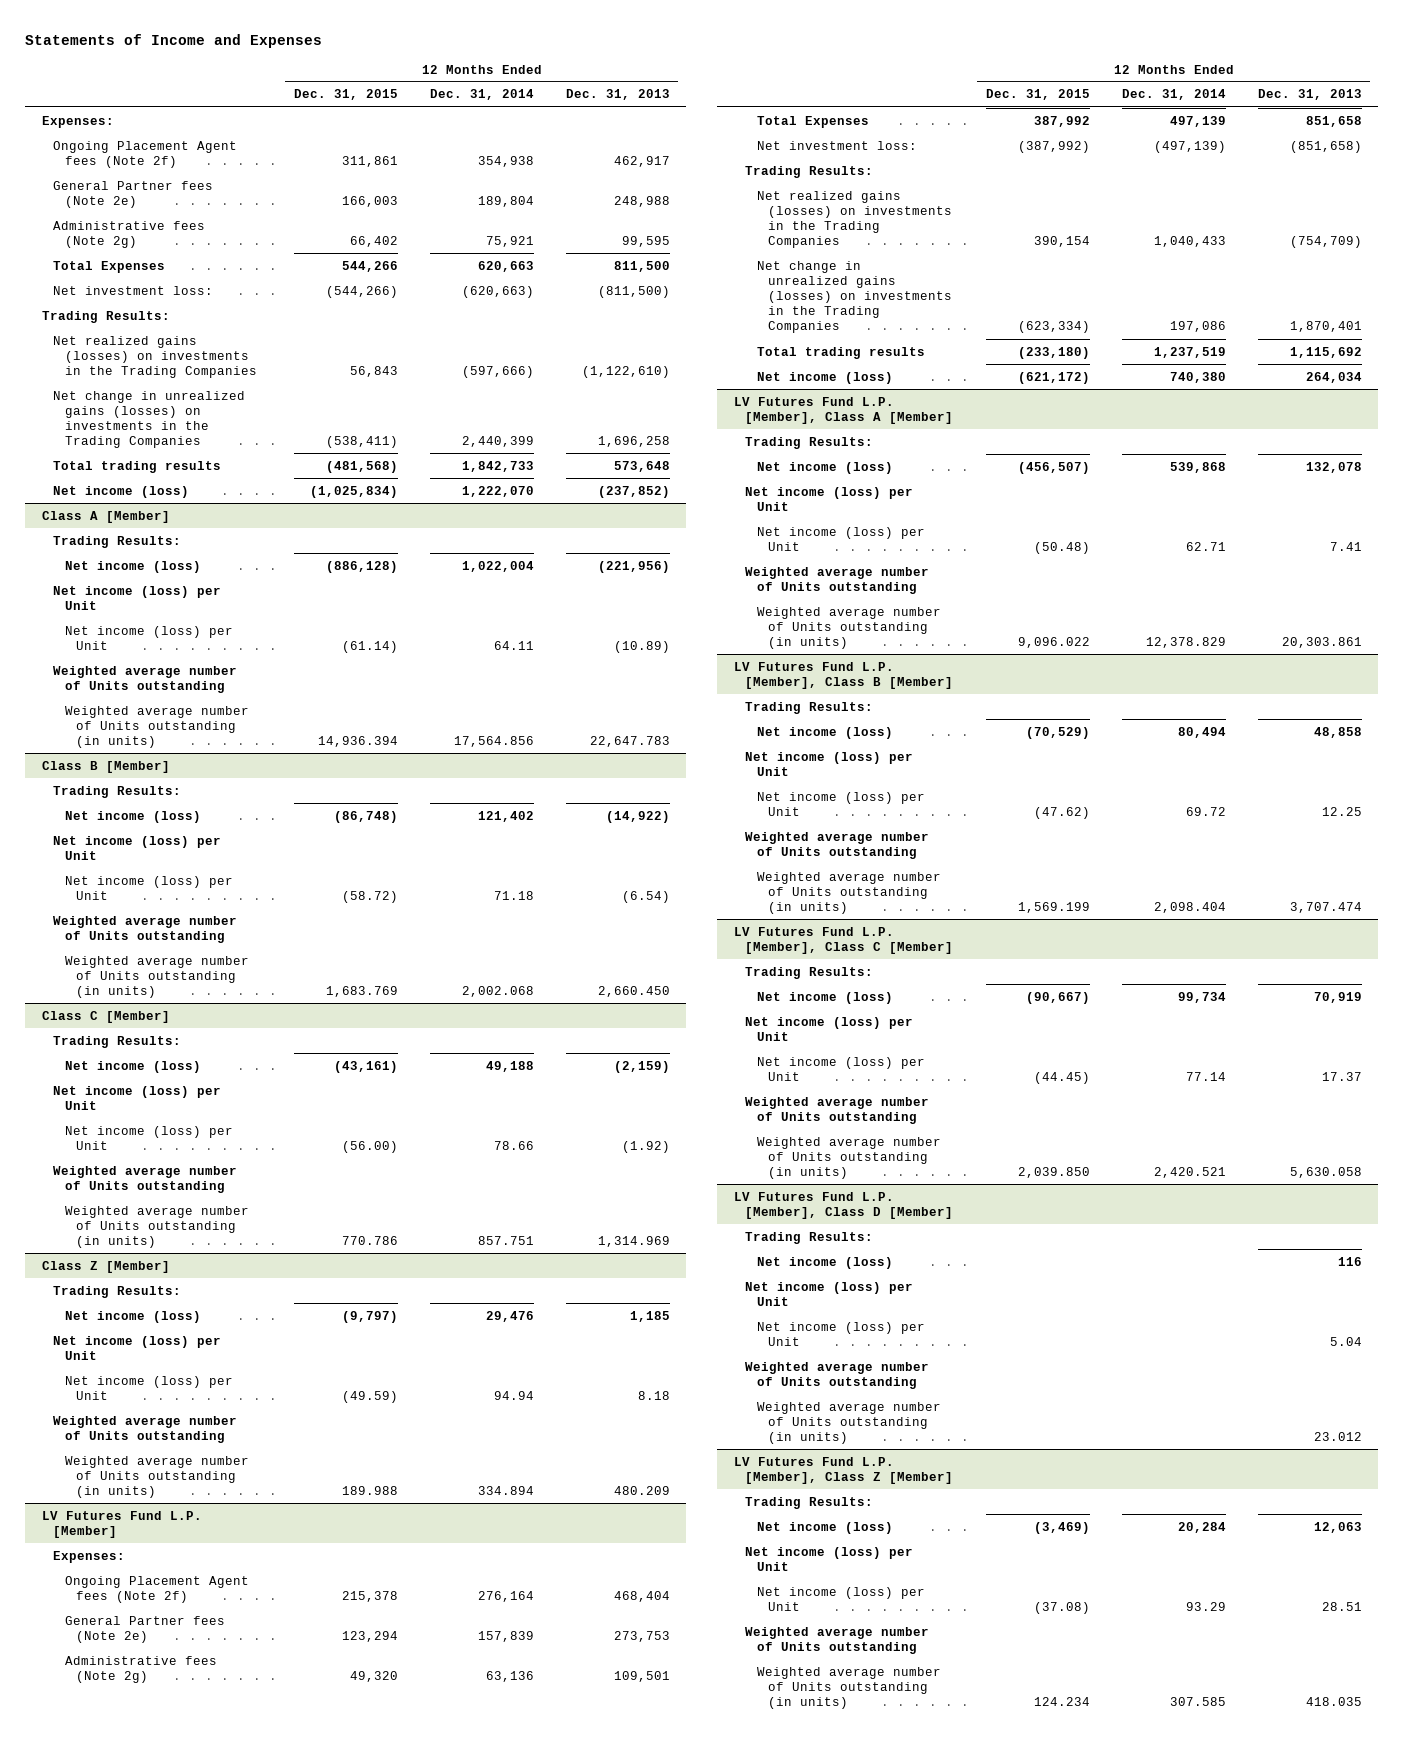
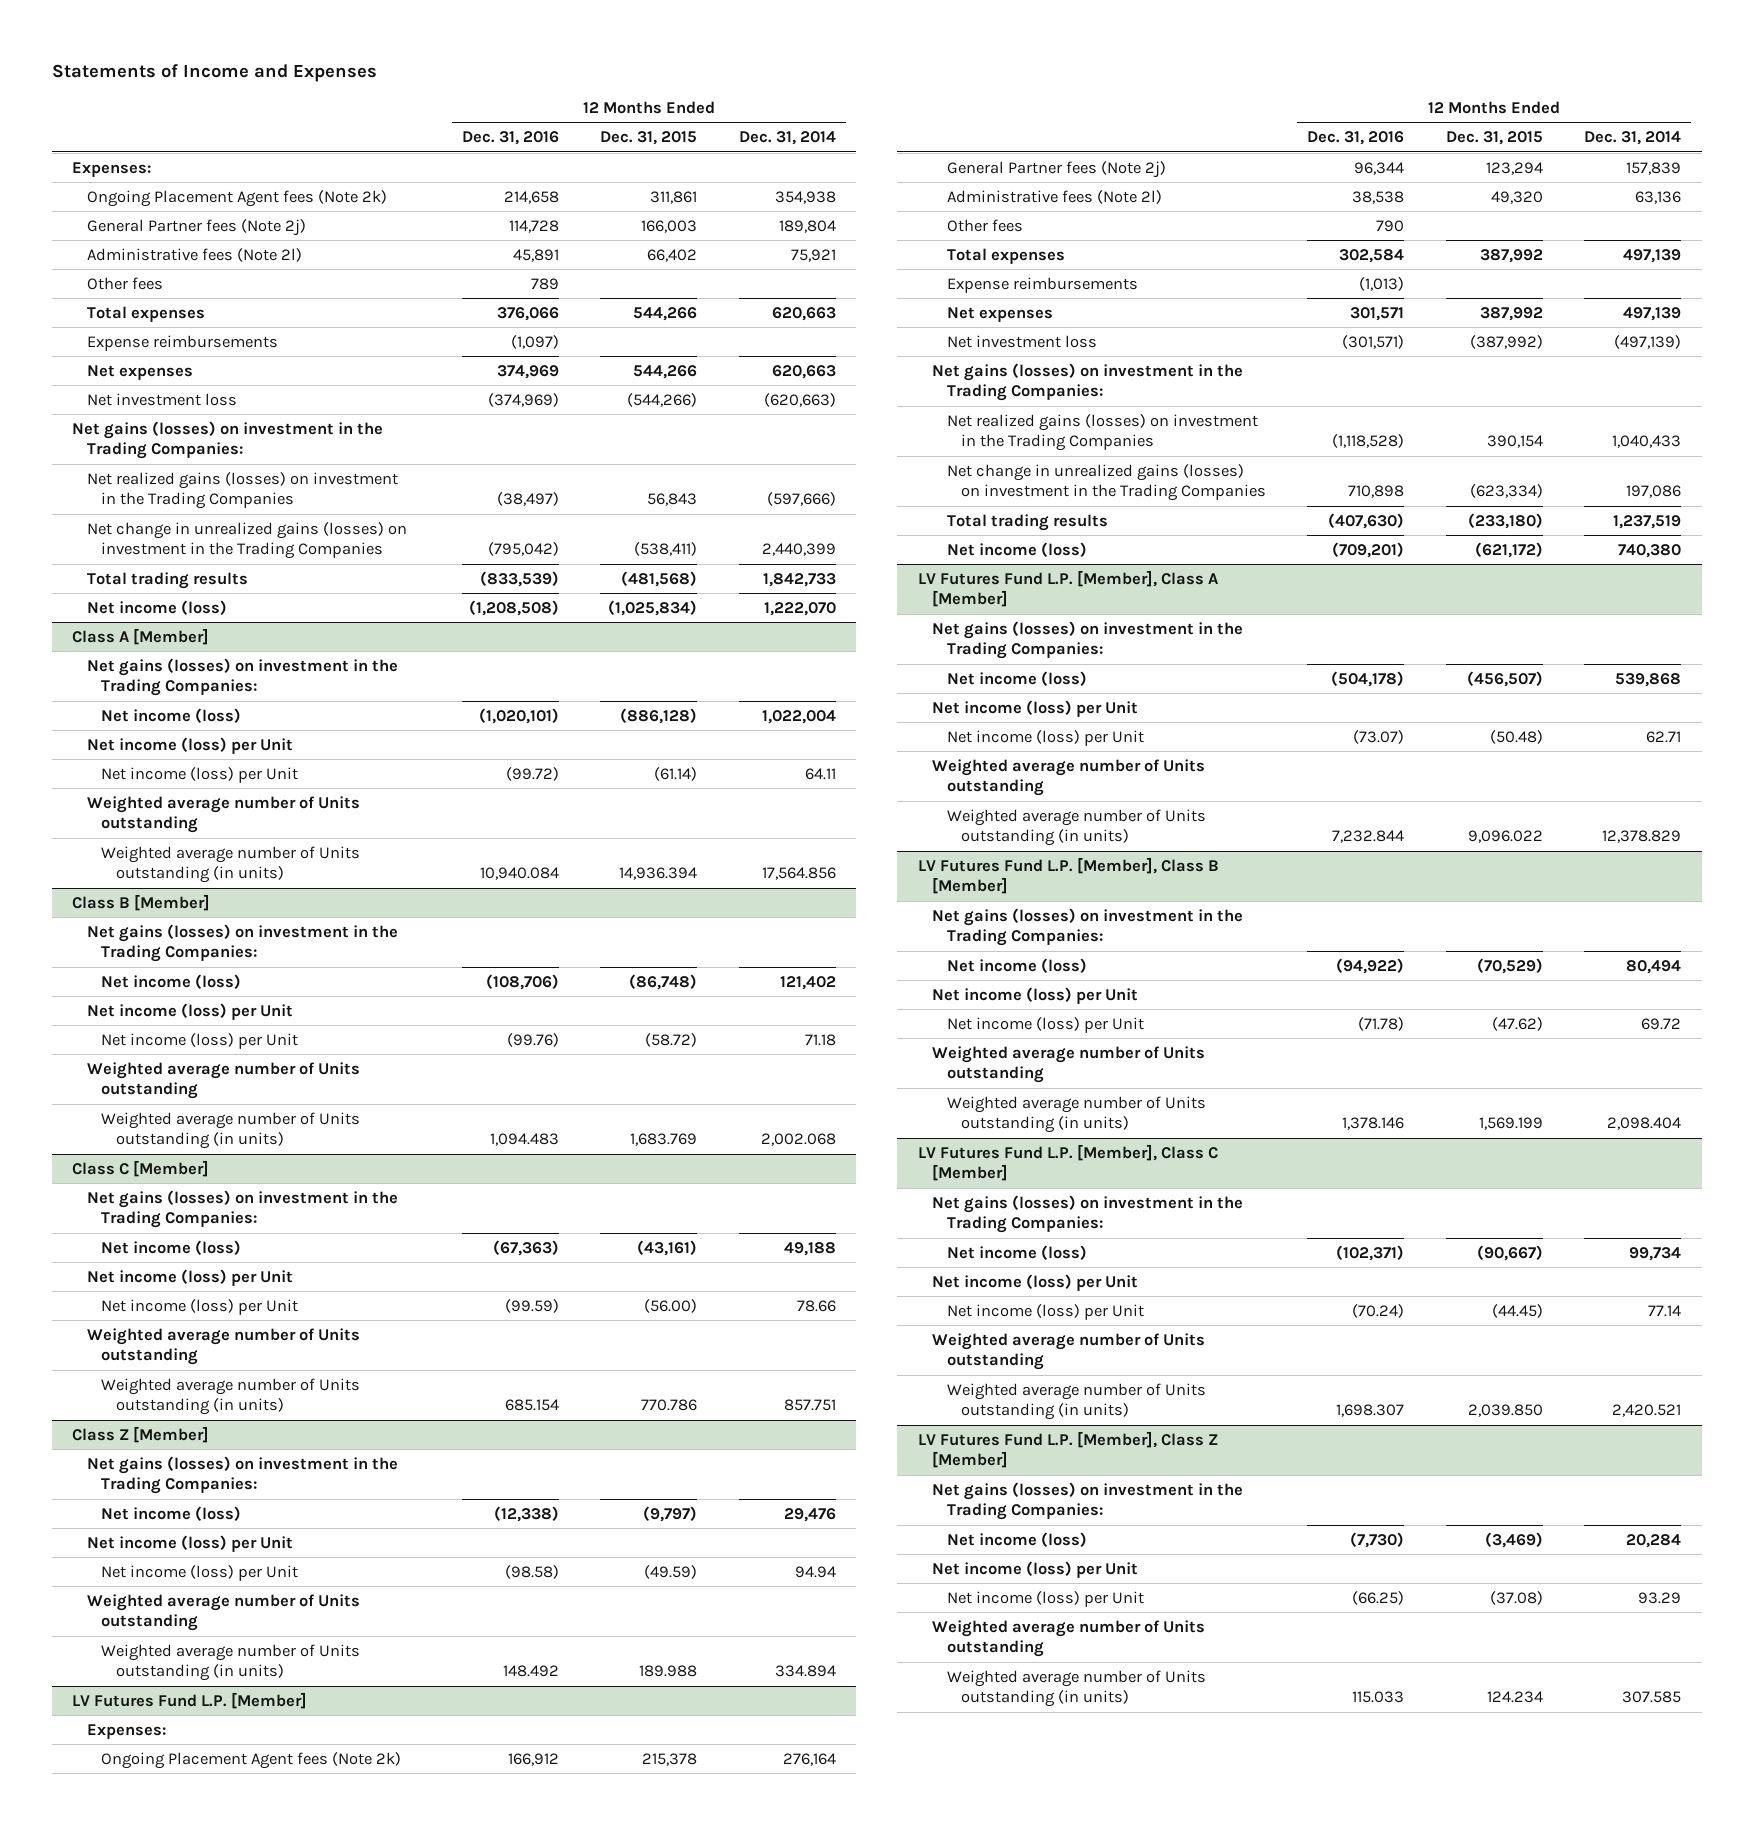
[566,89,671,101] Dec. 31, 2013 -> none
none -> [462,131,560,146] Dec. 31, 2016
[41,310,170,323] Trading Results: -> none
[53,140,238,168] Ongoing Placement Agent fees (Note 2f) -> [86,189,387,207] Ongoing Placement Agent fees (Note 2k)
[53,180,214,208] General Partner fees (Note 2e) -> [86,218,306,236] General Partner fees (Note 2j)
[53,220,206,248] Administrative fees (Note 2g) -> [86,247,302,262] Administrative fees (Note 2l)
none -> [86,276,163,290] Other fees
[53,260,166,273] Total Expenses -> [86,305,205,322] Total expenses
none -> [86,334,278,351] Expense reimbursements
none -> [86,364,193,380] Net expenses
[53,285,214,295] Net investment loss: -> [86,392,237,406] Net investment loss
none -> [72,420,384,460] Net gains (losses) on investment in the Trading Companies:
[53,335,257,378] Net realized gains (losses) on investments in the Trading Companies -> [86,471,398,510] Net realized gains (losses) on investment in the Trading Companies
[53,390,246,449] Net change in unrealized gains (losses) on investments in the Trading Companies -> [86,521,407,560] Net change in unrealized gains (losses) on investment in the Trading Companies
[53,535,182,548] Trading Results: -> none
none -> [86,657,398,697] Net gains (losses) on investment in the Trading Companies:
[53,785,182,798] Trading Results: -> none
none -> [86,923,398,963] Net gains (losses) on investment in the Trading Companies:
[53,1035,182,1048] Trading Results: -> none
none -> [86,1189,398,1229] Net gains (losses) on investment in the Trading Companies:
[53,1285,182,1298] Trading Results: -> none
none -> [86,1455,398,1495] Net gains (losses) on investment in the Trading Companies:
[745,165,874,178] Trading Results: -> none
[64,1575,249,1603] Ongoing Placement Agent fees (Note 2f) -> [101,1751,402,1769] Ongoing Placement Agent fees (Note 2k)
[64,1615,225,1643] General Partner fees (Note 2e) -> [946,160,1166,178] General Partner fees (Note 2j)
[64,1655,217,1683] Administrative fees (Note 2g) -> [946,189,1162,204] Administrative fees (Note 2l)
none -> [946,218,1023,232] Other fees
[756,115,869,128] Total Expenses -> [946,247,1065,264] Total expenses
none -> [946,276,1138,293] Expense reimbursements
none -> [946,306,1053,322] Net expenses
[756,140,917,150] Net investment loss: -> [946,334,1097,348] Net investment loss
none -> [932,362,1244,402] Net gains (losses) on investment in the Trading Companies:
[756,190,953,249] Net realized gains (losses) on investments in the Trading Companies -> [946,413,1258,452] Net realized gains (losses) on investment in the Trading Companies
[756,260,953,334] Net change in unrealized gains (losses) on investments in the Trading Companies -> [946,463,1267,502] Net change in unrealized gains (losses) on investment in the Trading Companies
[745,436,874,449] Trading Results: -> none
none -> [932,620,1244,660] Net gains (losses) on investment in the Trading Companies:
[745,701,874,714] Trading Results: -> none
none -> [932,907,1244,947] Net gains (losses) on investment in the Trading Companies:
[745,966,874,979] Trading Results: -> none
none -> [932,1194,1244,1234] Net gains (losses) on investment in the Trading Companies:
[733,1191,954,1219] LV Futures Fund L.P. [Member], Class D [Member] -> none
[745,1231,874,1244] Trading Results: -> none
[756,1256,893,1269] Net income (loss) -> none
[745,1281,914,1306] Net income (loss) per Unit -> none
[756,1321,925,1346] Net income (loss) per Unit -> none
[745,1361,930,1389] Weighted average number of Units outstanding -> none
[756,1401,941,1444] Weighted average number of Units outstanding (in units) -> none
[745,1496,874,1509] Trading Results: -> none
none -> [932,1481,1244,1521] Net gains (losses) on investment in the Trading Companies:

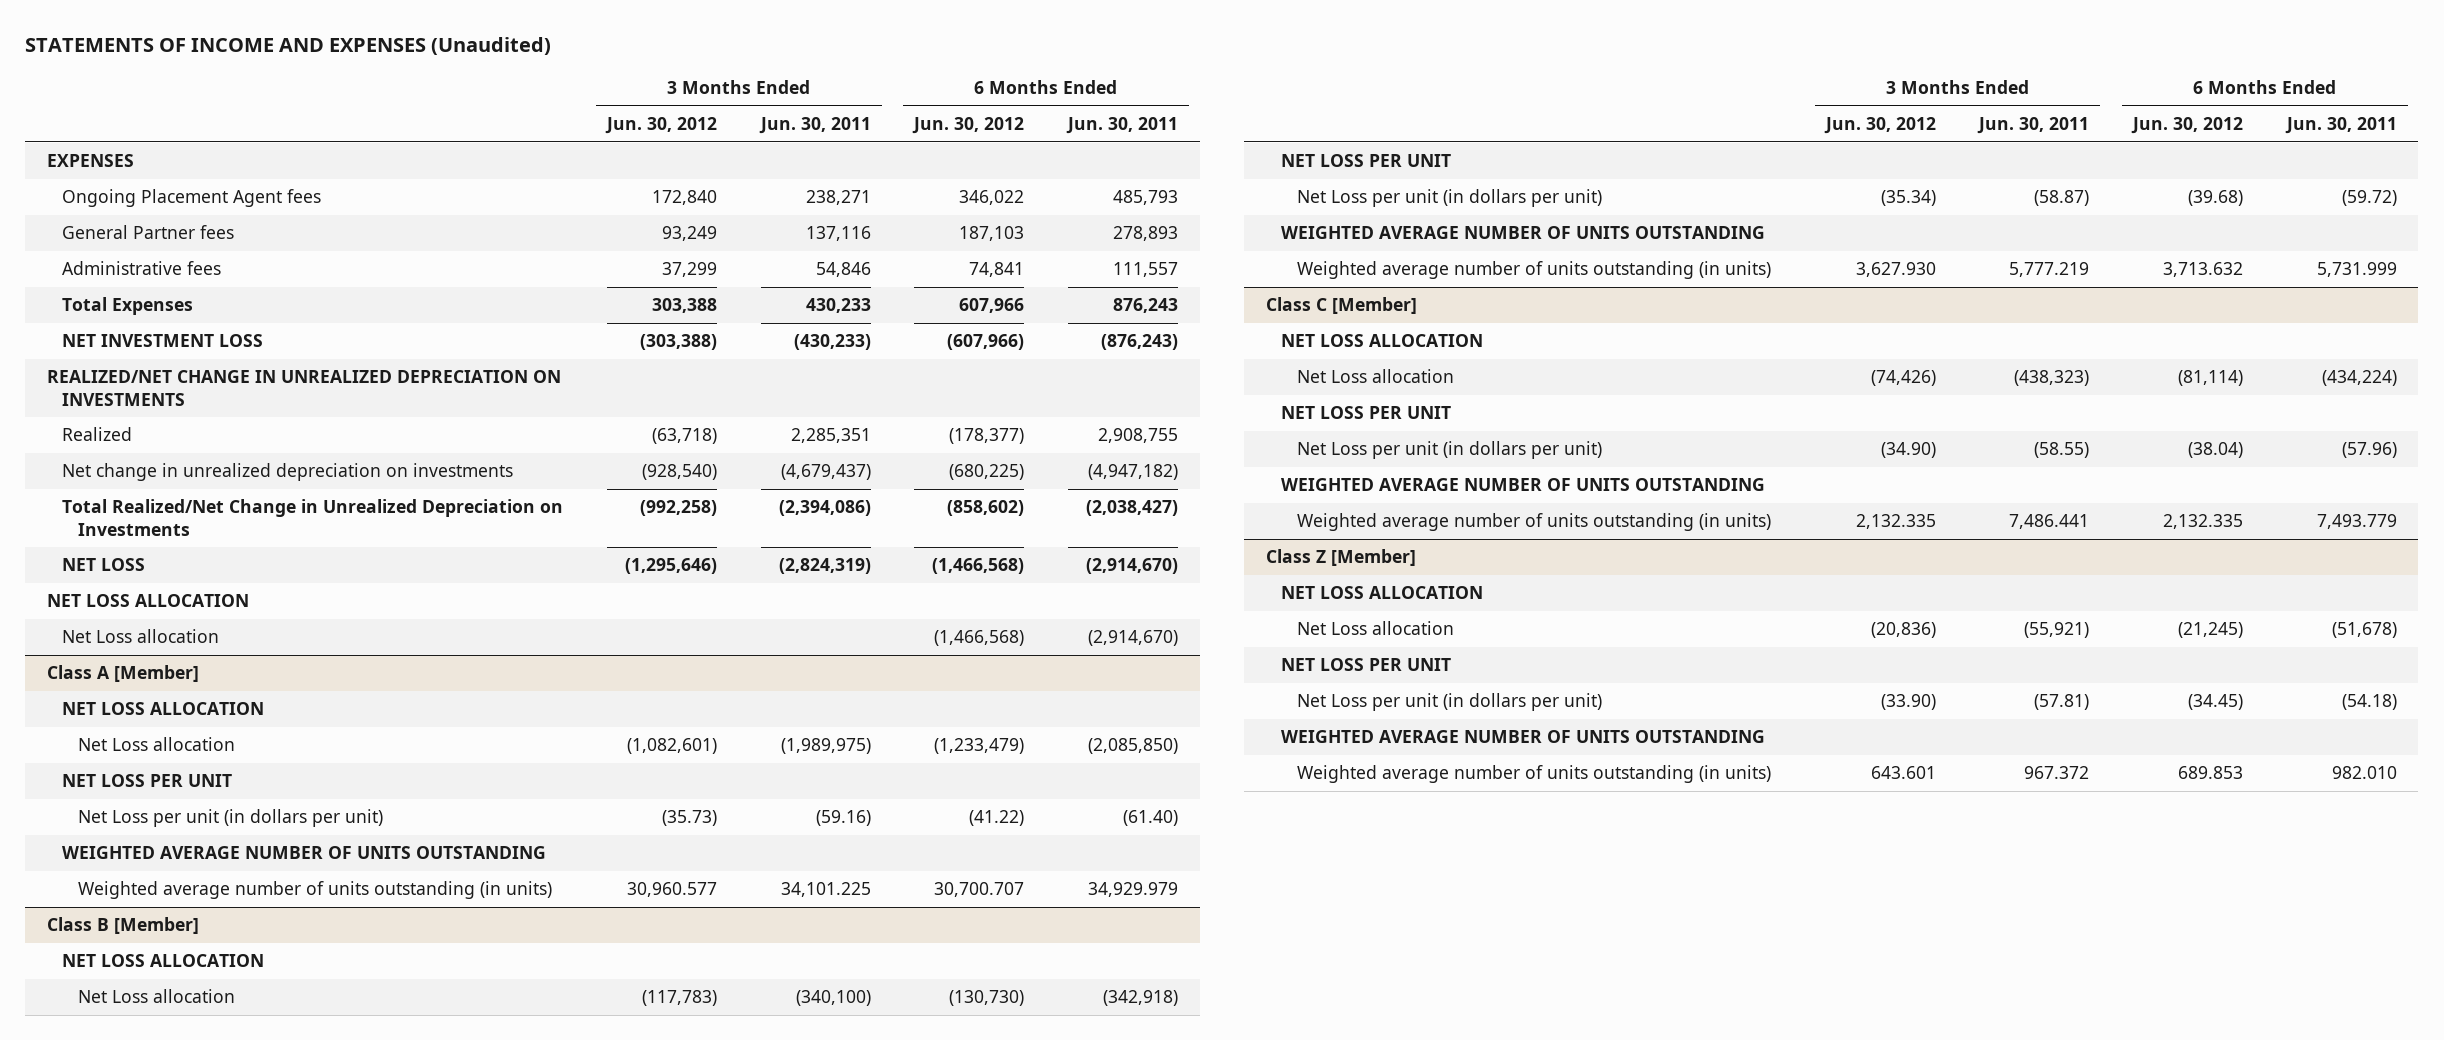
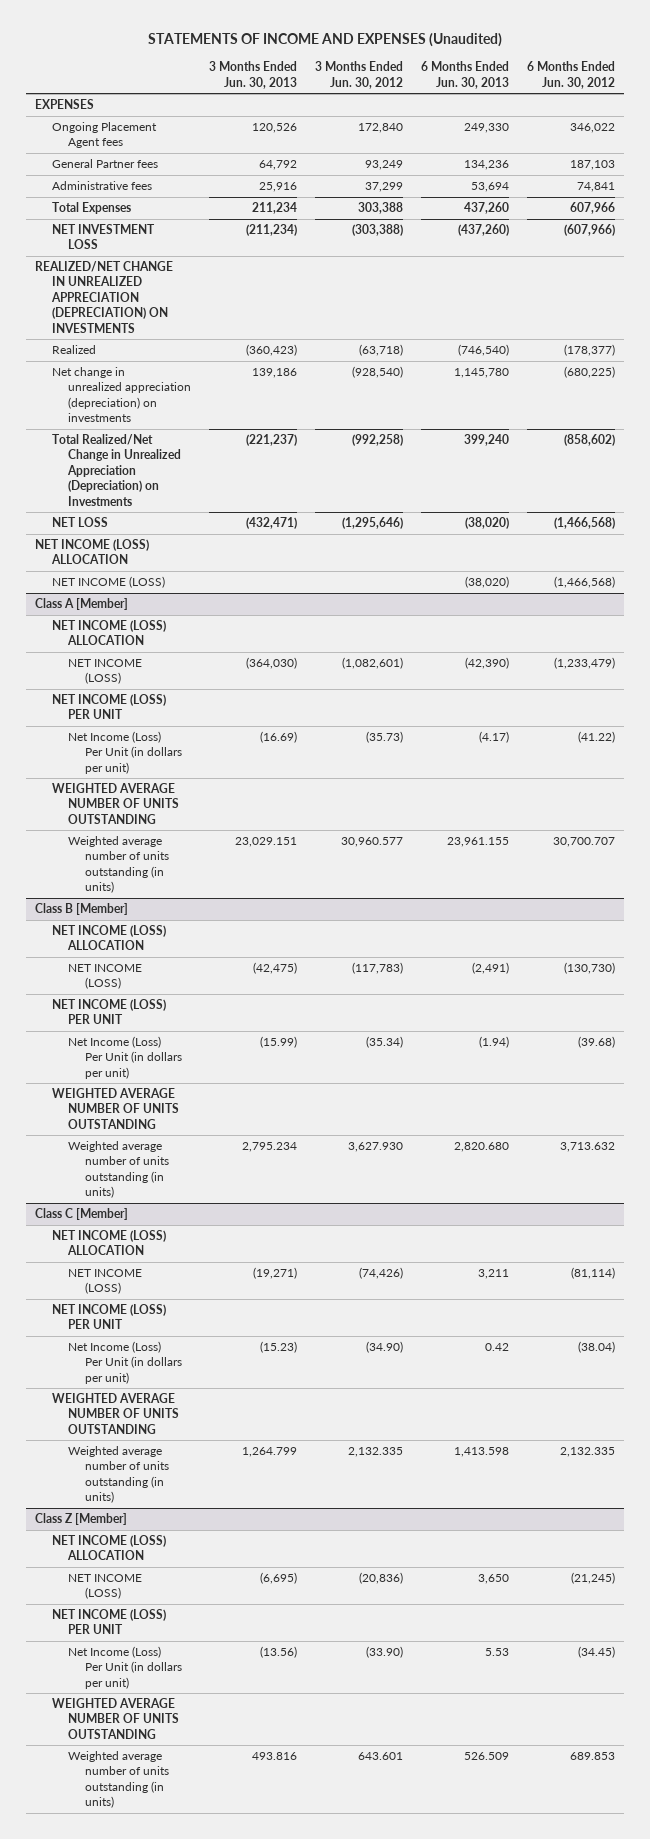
[758,117,871,135] Jun. 30, 2011 -> none
[1065,117,1178,135] Jun. 30, 2011 -> none
none -> [209,61,298,89] 3 Months Ended Jun. 30, 2013
none -> [421,61,510,89] 6 Months Ended Jun. 30, 2013
[46,370,561,406] REALIZED/NET CHANGE IN UNREALIZED DEPRECIATION ON INVESTMENTS -> [34,261,173,333] REALIZED/NET CHANGE IN UNREALIZED APPRECIATION (DEPRECIATION) ON INVESTMENTS
[62,463,514,482] Net change in unrealized depreciation on investments -> [51,367,192,423] Net change in unrealized appreciation (depreciation) on investments
[62,499,564,536] Total Realized/Net Change in Unrealized Depreciation on Investments -> [51,434,182,506] Total Realized/Net Change in Unrealized Appreciation (Depreciation) on Investments
[46,594,249,608] NET LOSS ALLOCATION -> [34,539,149,565] NET INCOME (LOSS) ALLOCATION
[62,629,220,644] Net Loss allocation -> [51,576,165,589] NET INCOME (LOSS)
[62,702,265,716] NET LOSS ALLOCATION -> [51,620,166,646] NET INCOME (LOSS) ALLOCATION
[77,737,235,752] Net Loss allocation -> [68,659,143,685] NET INCOME (LOSS)
[62,774,233,788] NET LOSS PER UNIT -> [51,694,166,720] NET INCOME (LOSS) PER UNIT
[77,809,383,828] Net Loss per unit (in dollars per unit) -> [68,731,183,774] Net Income (Loss) Per Unit (in dollars per unit)
[62,954,265,968] NET LOSS ALLOCATION -> [51,925,166,951] NET INCOME (LOSS) ALLOCATION
[77,989,235,1004] Net Loss allocation -> [68,964,143,990] NET INCOME (LOSS)
[1281,154,1452,168] NET LOSS PER UNIT -> [51,999,166,1025] NET INCOME (LOSS) PER UNIT
[1296,189,1602,208] Net Loss per unit (in dollars per unit) -> [68,1036,183,1079] Net Income (Loss) Per Unit (in dollars per unit)
[1281,334,1484,348] NET LOSS ALLOCATION -> [51,1230,166,1256] NET INCOME (LOSS) ALLOCATION
[1296,369,1454,384] Net Loss allocation -> [68,1269,143,1295] NET INCOME (LOSS)
[1281,406,1452,420] NET LOSS PER UNIT -> [51,1304,166,1330] NET INCOME (LOSS) PER UNIT
[1296,441,1602,460] Net Loss per unit (in dollars per unit) -> [68,1341,183,1384] Net Income (Loss) Per Unit (in dollars per unit)
[1281,586,1484,600] NET LOSS ALLOCATION -> [51,1535,166,1561] NET INCOME (LOSS) ALLOCATION
[1296,621,1454,636] Net Loss allocation -> [68,1574,143,1600] NET INCOME (LOSS)
[1281,658,1452,672] NET LOSS PER UNIT -> [51,1609,166,1635] NET INCOME (LOSS) PER UNIT
[1296,693,1602,712] Net Loss per unit (in dollars per unit) -> [68,1646,183,1689] Net Income (Loss) Per Unit (in dollars per unit)

